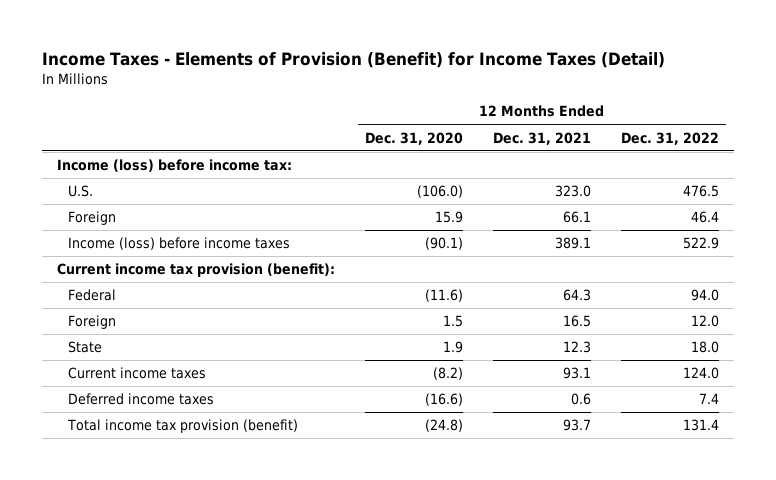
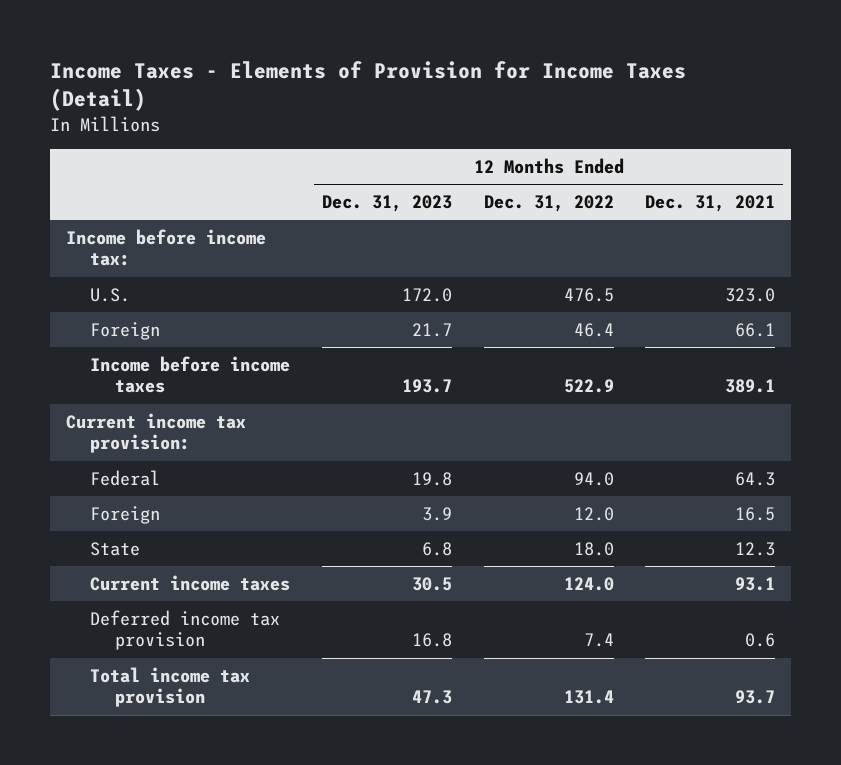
[42,51,666,68] Income Taxes - Elements of Provision (Benefit) for Income Taxes (Detail) -> [49,61,686,112] Income Taxes - Elements of Provision for Income Taxes (Detail)
[365,131,464,145] Dec. 31, 2020 -> none
none -> [322,195,453,213] Dec. 31, 2023
[57,159,293,173] Income (loss) before income tax: -> [65,228,266,267] Income before income tax:
[67,237,290,251] Income (loss) before income taxes -> [90,355,291,394] Income before income taxes
[57,263,336,278] Current income tax provision (benefit): -> [65,412,246,454] Current income tax provision:
[67,393,214,406] Deferred income taxes -> [90,609,281,651] Deferred income tax provision
[66,419,298,434] Total income tax provision (benefit) -> [90,666,251,708] Total income tax provision

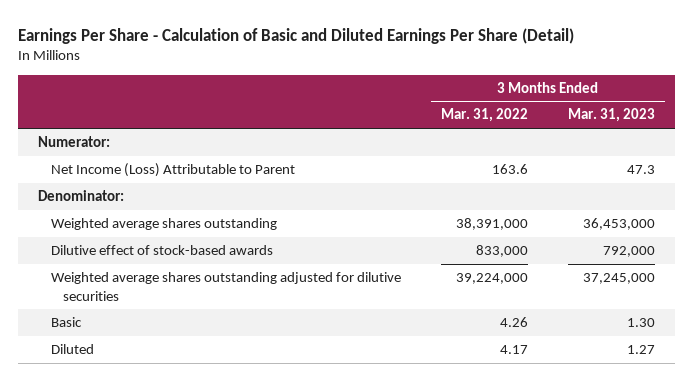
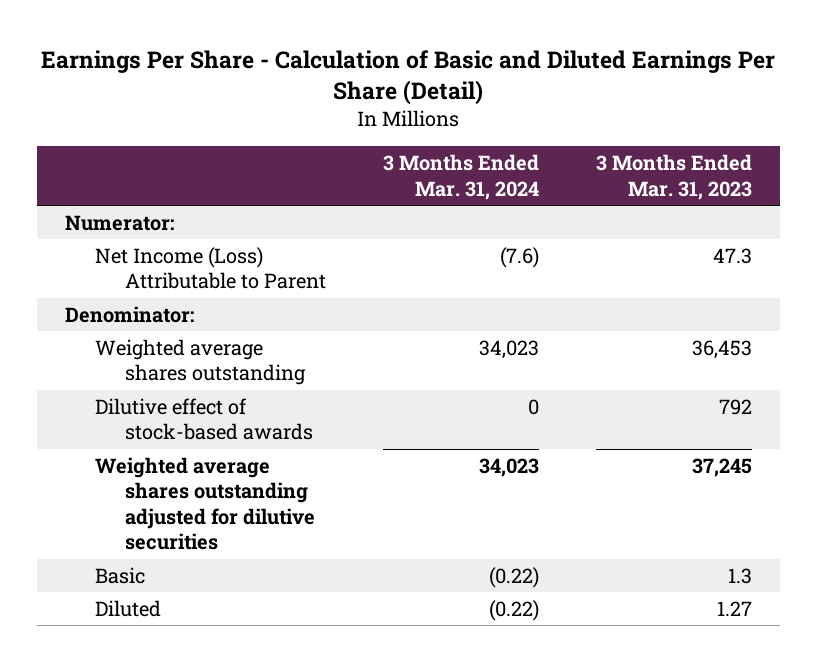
[440,108,528,123] Mar. 31, 2022 -> none
none -> [383,154,540,200] 3 Months Ended Mar. 31, 2024
[583,218,656,231] 36,453,000 -> [691,339,752,359] 36,453
[603,246,656,258] 792,000 -> [718,398,752,415] 792
[583,273,656,285] 37,245,000 -> [691,457,752,477] 37,245
[627,318,656,328] 1.30 -> [727,567,752,584] 1.3

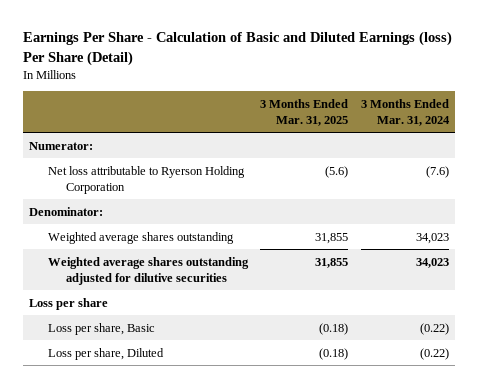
[41,49,776,106] Earnings Per Share - Calculation of Basic and Diluted Earnings Per Share (Detail) -> [22,31,452,66] Earnings Per Share - Calculation of Basic and Diluted Earnings (loss) Per Share (Detail)
[595,154,752,200] 3 Months Ended Mar. 31, 2023 -> none
none -> [260,98,349,126] 3 Months Ended Mar. 31, 2025
[95,246,327,290] Net Income (Loss) Attributable to Parent -> [47,165,245,194] Net loss attributable to Ryerson Holding Corporation
[95,397,314,441] Dilutive effect of stock-based awards -> none
none -> [29,297,109,310] Loss per share
[95,566,146,584] Basic -> [47,322,155,335] Loss per share, Basic
[95,599,162,617] Diluted -> [47,347,164,360] Loss per share, Diluted

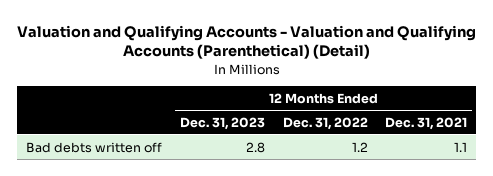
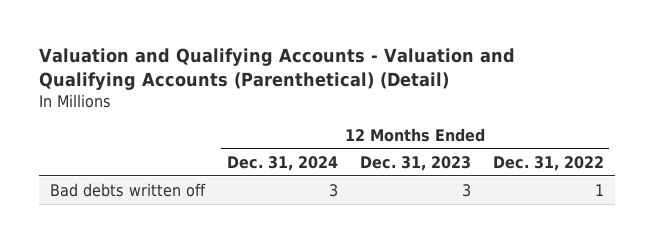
[385,116,468,130] Dec. 31, 2021 -> none
none -> [226,155,338,171] Dec. 31, 2024
[245,141,265,153] 2.8 -> [461,183,471,197] 3
[351,141,368,152] 1.2 -> [594,183,604,196] 1

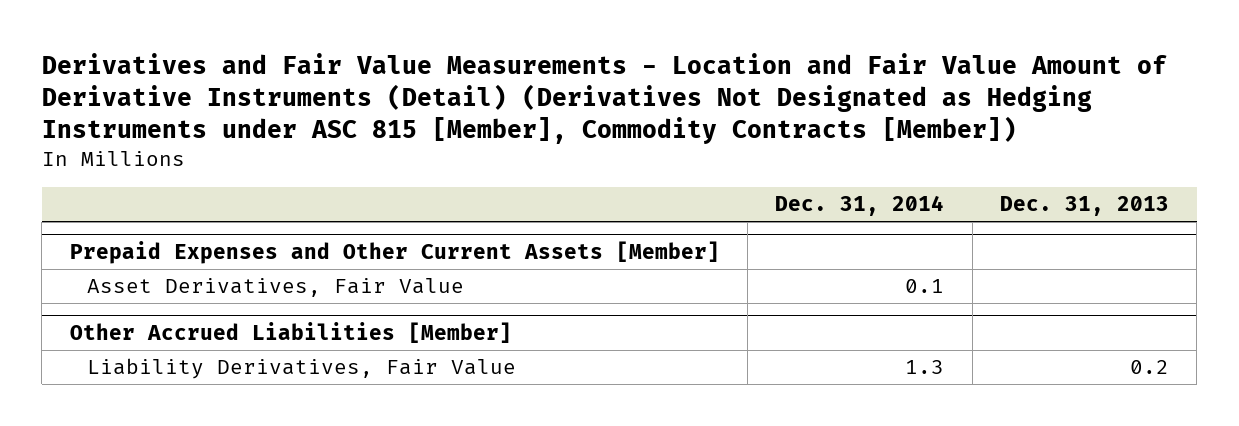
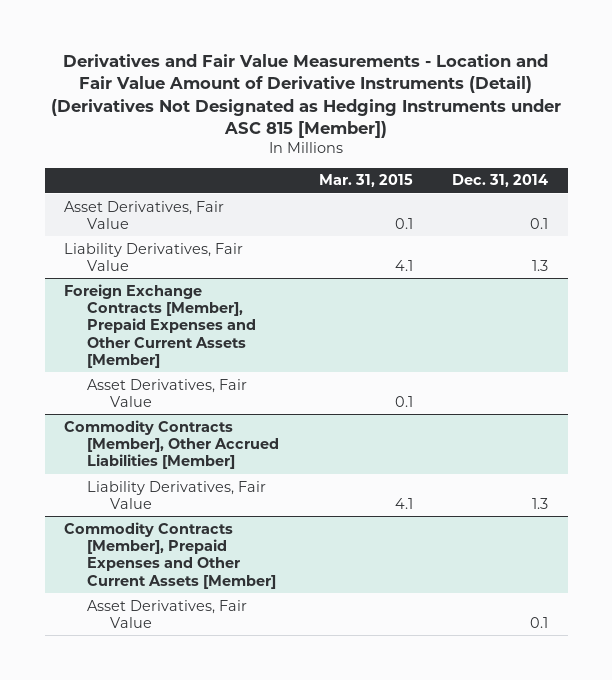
[41,53,1167,145] Derivatives and Fair Value Measurements - Location and Fair Value Amount of Derivative Instruments (Detail) (Derivatives Not Designated as Hedging Instruments under ASC 815 [Member], Commodity Contracts [Member]) -> [51,54,562,139] Derivatives and Fair Value Measurements - Location and Fair Value Amount of Derivative Instruments (Detail) (Derivatives Not Designated as Hedging Instruments under ASC 815 [Member])
[999,196,1169,217] Dec. 31, 2013 -> none
none -> [318,174,413,188] Mar. 31, 2015
[69,240,720,264] Prepaid Expenses and Other Current Assets [Member] -> none
[69,321,512,343] Other Accrued Liabilities [Member] -> none
none -> [64,283,257,368] Foreign Exchange Contracts [Member], Prepaid Expenses and Other Current Assets [Member]
none -> [87,378,248,407] Asset Derivatives, Fair Value
none -> [64,419,280,470] Commodity Contracts [Member], Other Accrued Liabilities [Member]
none -> [87,480,267,509] Liability Derivatives, Fair Value
none -> [64,521,277,589] Commodity Contracts [Member], Prepaid Expenses and Other Current Assets [Member]
none -> [87,599,248,628] Asset Derivatives, Fair Value

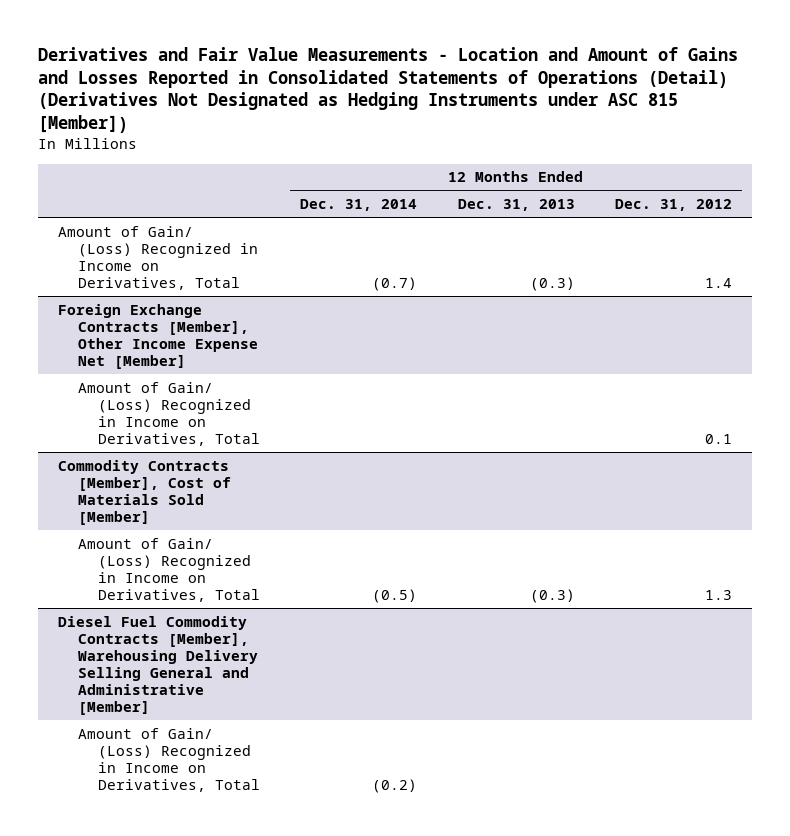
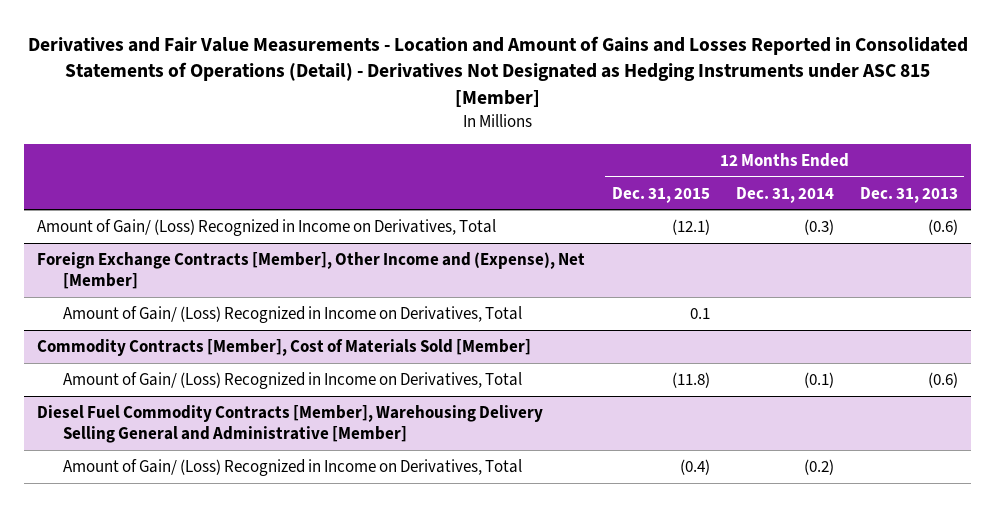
[38,46,739,134] Derivatives and Fair Value Measurements - Location and Amount of Gains and Losses Reported in Consolidated Statements of Operations (Detail) (Derivatives Not Designated as Hedging Instruments under ASC 815 [Member]) -> [27,35,968,107] Derivatives and Fair Value Measurements - Location and Amount of Gains and Losses Reported in Consolidated Statements of Operations (Detail) - Derivatives Not Designated as Hedging Instruments under ASC 815 [Member]
[614,199,732,212] Dec. 31, 2012 -> none
none -> [611,186,710,203] Dec. 31, 2015
[372,277,418,292] (0.7) -> [803,219,834,236] (0.3)
[529,277,575,292] (0.3) -> [927,219,958,236] (0.6)
[58,303,259,370] Foreign Exchange Contracts [Member], Other Income Expense Net [Member] -> [37,252,586,289] Foreign Exchange Contracts [Member], Other Income and (Expense), Net [Member]
[372,589,418,604] (0.5) -> [803,372,834,389] (0.1)
[529,589,575,604] (0.3) -> [927,372,958,389] (0.6)

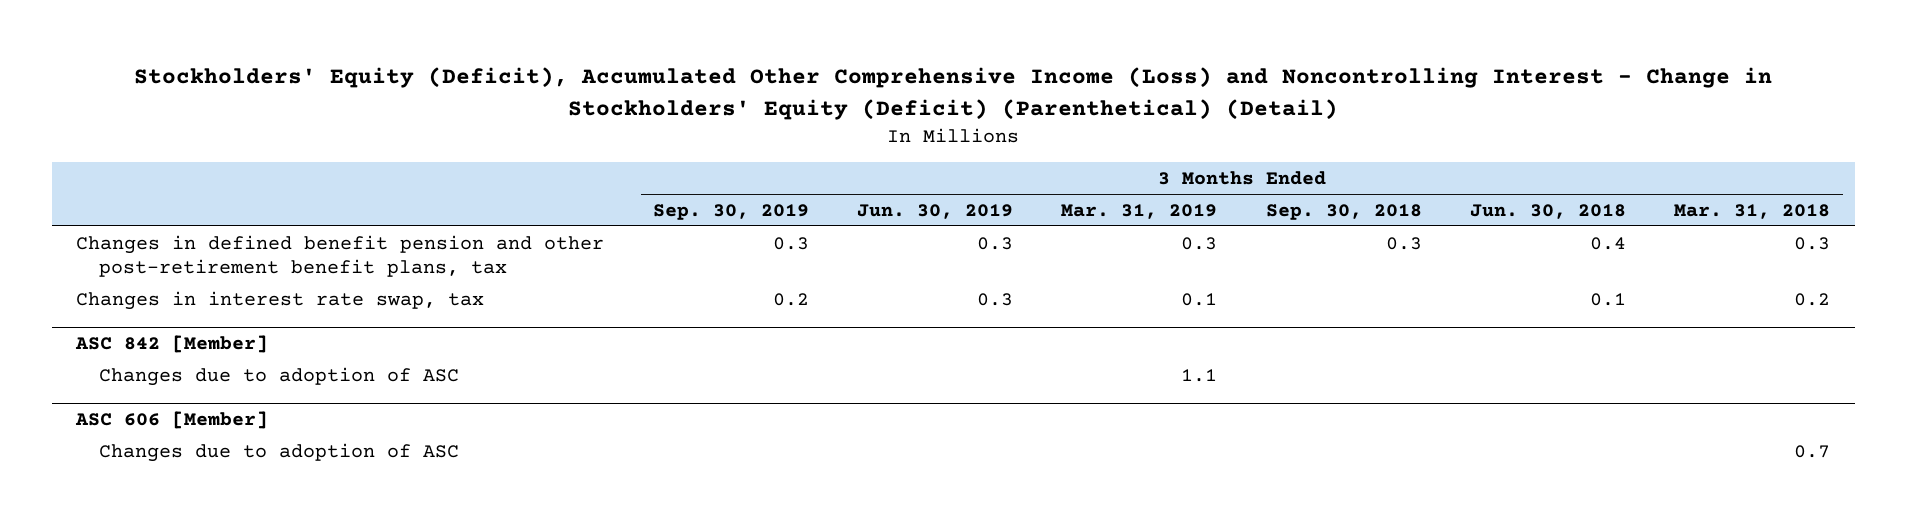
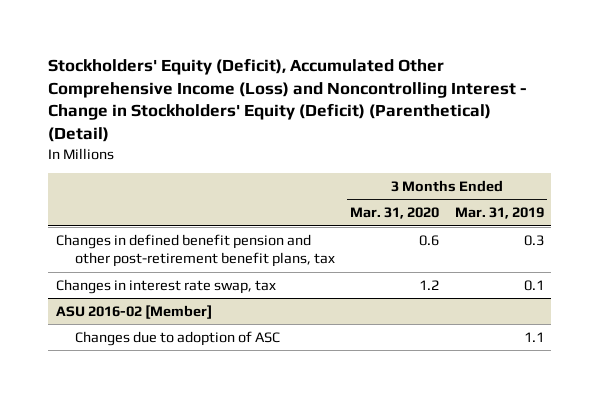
[652,203,809,220] Sep. 30, 2019 -> none
[856,203,1013,219] Jun. 30, 2019 -> none
[1265,203,1422,220] Sep. 30, 2018 -> none
[1470,203,1627,219] Jun. 30, 2018 -> none
[1674,203,1831,219] Mar. 31, 2018 -> none
none -> [350,207,440,220] Mar. 31, 2020
[75,335,269,354] ASC 842 [Member] -> [55,304,212,319] ASU 2016-02 [Member]
[75,411,269,430] ASC 606 [Member] -> none
[98,442,459,462] Changes due to adoption of ASC -> none

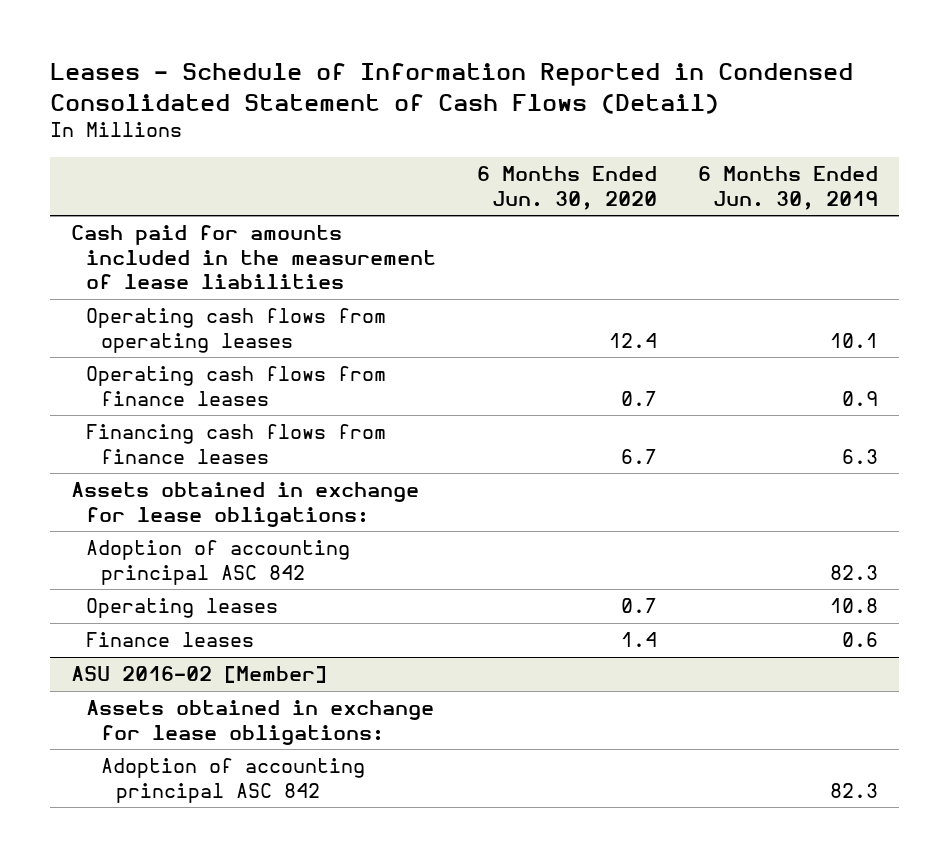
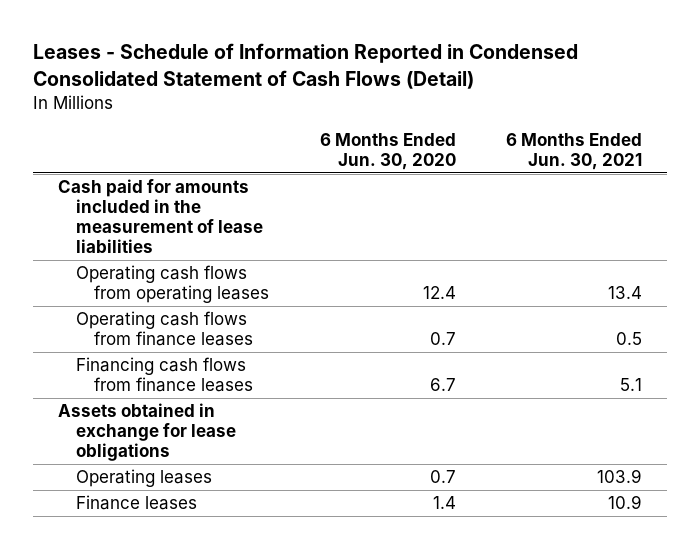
[698,166,879,210] 6 Months Ended Jun. 30, 2019 -> none
none -> [506,132,643,170] 6 Months Ended Jun. 30, 2021
[85,540,350,585] Adoption of accounting principal ASC 842 -> none
[70,482,419,527] Assets obtained in exchange for lease obligations: -> [57,403,237,462] Assets obtained in exchange for lease obligations
[70,666,327,684] ASU 2016-02 [Member] -> none
[85,700,434,745] Assets obtained in exchange for lease obligations: -> none
[100,758,365,803] Adoption of accounting principal ASC 842 -> none

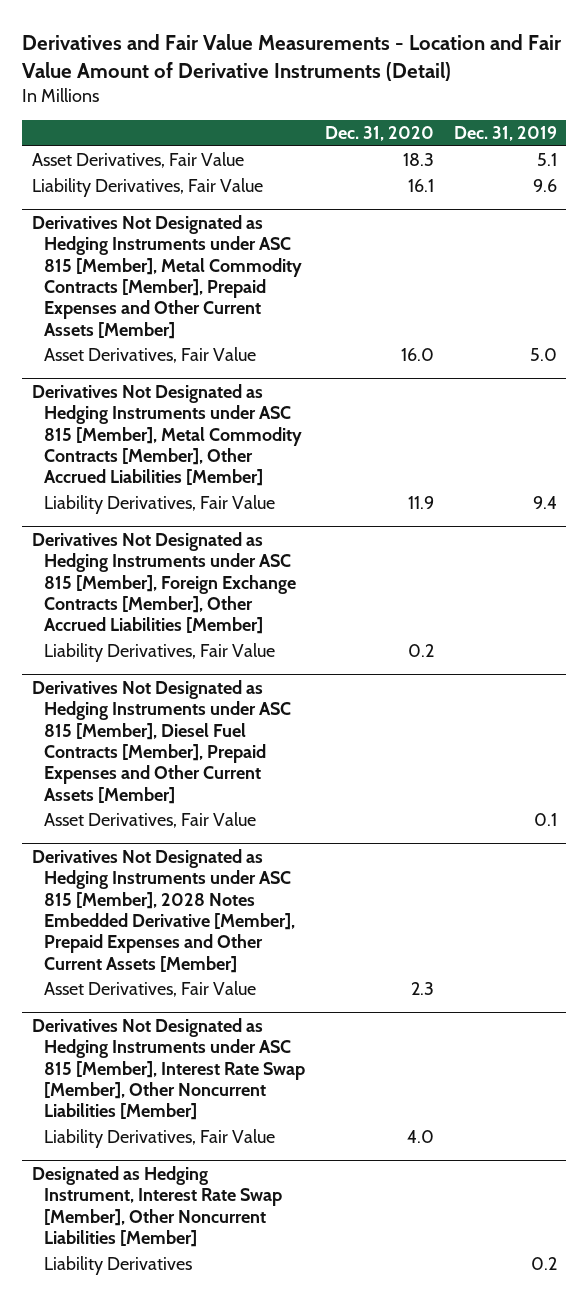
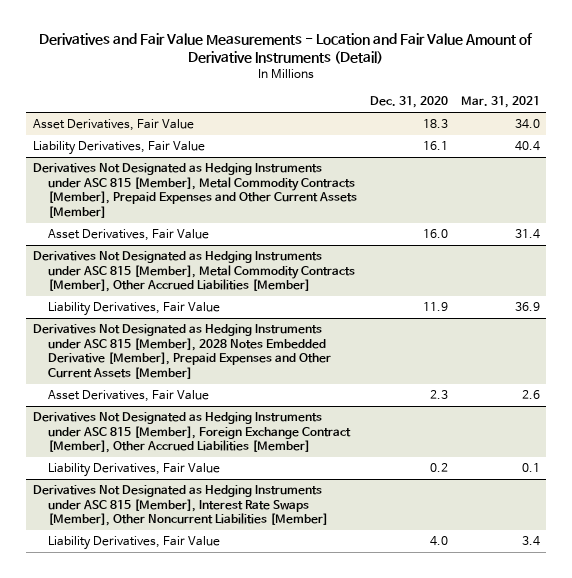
[453,125,557,141] Dec. 31, 2019 -> none
none -> [460,96,540,109] Mar. 31, 2021
[31,531,297,635] Derivatives Not Designated as Hedging Instruments under ASC 815 [Member], Foreign Exchange Contracts [Member], Other Accrued Liabilities [Member] -> none
[44,643,276,663] Liability Derivatives, Fair Value -> none
[31,679,292,804] Derivatives Not Designated as Hedging Instruments under ASC 815 [Member], Diesel Fuel Contracts [Member], Prepaid Expenses and Other Current Assets [Member] -> none
[44,812,257,829] Asset Derivatives, Fair Value -> none
none -> [32,412,352,454] Derivatives Not Designated as Hedging Instruments under ASC 815 [Member], Foreign Exchange Contract [Member], Other Accrued Liabilities [Member]
none -> [48,463,221,478] Liability Derivatives, Fair Value
[31,1017,306,1121] Derivatives Not Designated as Hedging Instruments under ASC 815 [Member], Interest Rate Swap [Member], Other Noncurrent Liabilities [Member] -> [32,485,329,527] Derivatives Not Designated as Hedging Instruments under ASC 815 [Member], Interest Rate Swaps [Member], Other Noncurrent Liabilities [Member]
[31,1165,283,1247] Designated as Hedging Instrument, Interest Rate Swap [Member], Other Noncurrent Liabilities [Member] -> none
[44,1256,193,1276] Liability Derivatives -> none

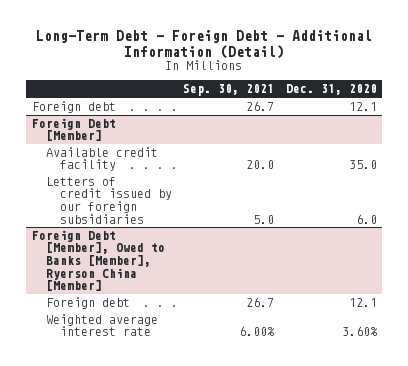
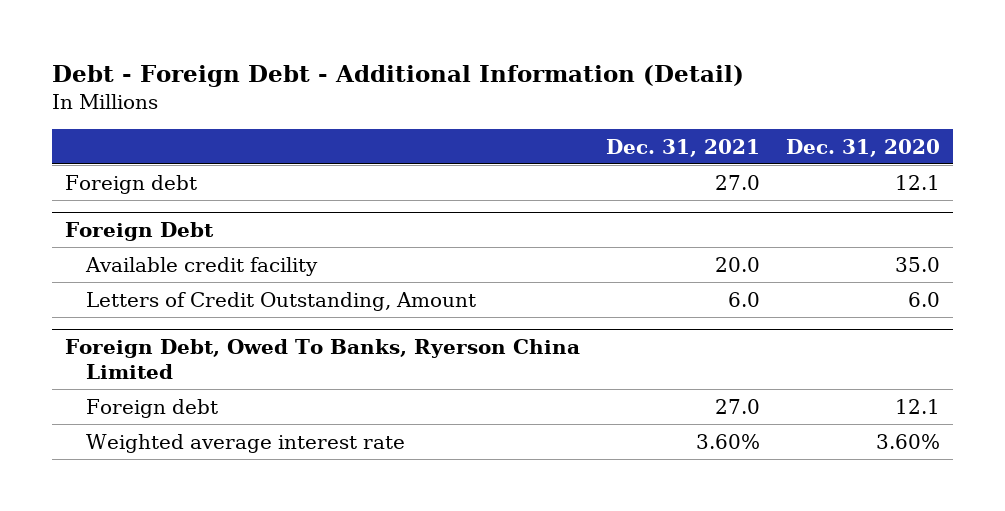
[36,30,373,59] Long-Term Debt - Foreign Debt - Additional Information (Detail) -> [51,65,744,88] Debt - Foreign Debt - Additional Information (Detail)
[183,84,275,97] Sep. 30, 2021 -> none
none -> [606,138,761,157] Dec. 31, 2021
[31,117,116,142] Foreign Debt [Member] -> [64,222,214,242] Foreign Debt
[45,176,173,224] Letters of credit issued by our foreign subsidiaries -> [85,291,476,311] Letters of Credit Outstanding, Amount
[31,229,165,292] Foreign Debt [Member], Owed to Banks [Member], Ryerson China [Member] -> [64,339,580,379] Foreign Debt, Owed To Banks, Ryerson China Limited

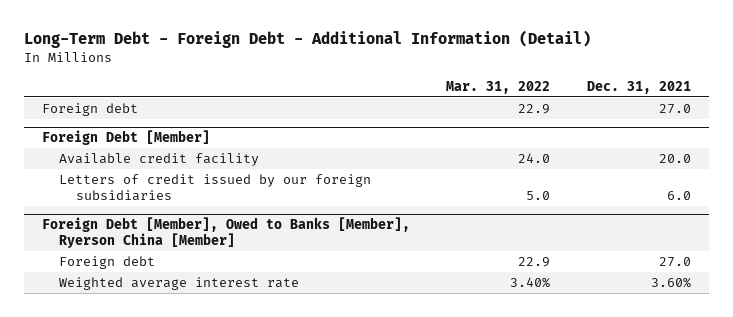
[51,65,744,88] Debt - Foreign Debt - Additional Information (Detail) -> [23,30,591,49] Long-Term Debt - Foreign Debt - Additional Information (Detail)
[786,138,941,157] Dec. 31, 2020 -> none
none -> [446,80,551,94] Mar. 31, 2022
[64,222,214,242] Foreign Debt -> [42,130,211,146] Foreign Debt [Member]
[85,291,476,311] Letters of Credit Outstanding, Amount -> [59,174,372,202] Letters of credit issued by our foreign subsidiaries
[64,339,580,379] Foreign Debt, Owed To Banks, Ryerson China Limited -> [42,217,411,249] Foreign Debt [Member], Owed to Banks [Member], Ryerson China [Member]

